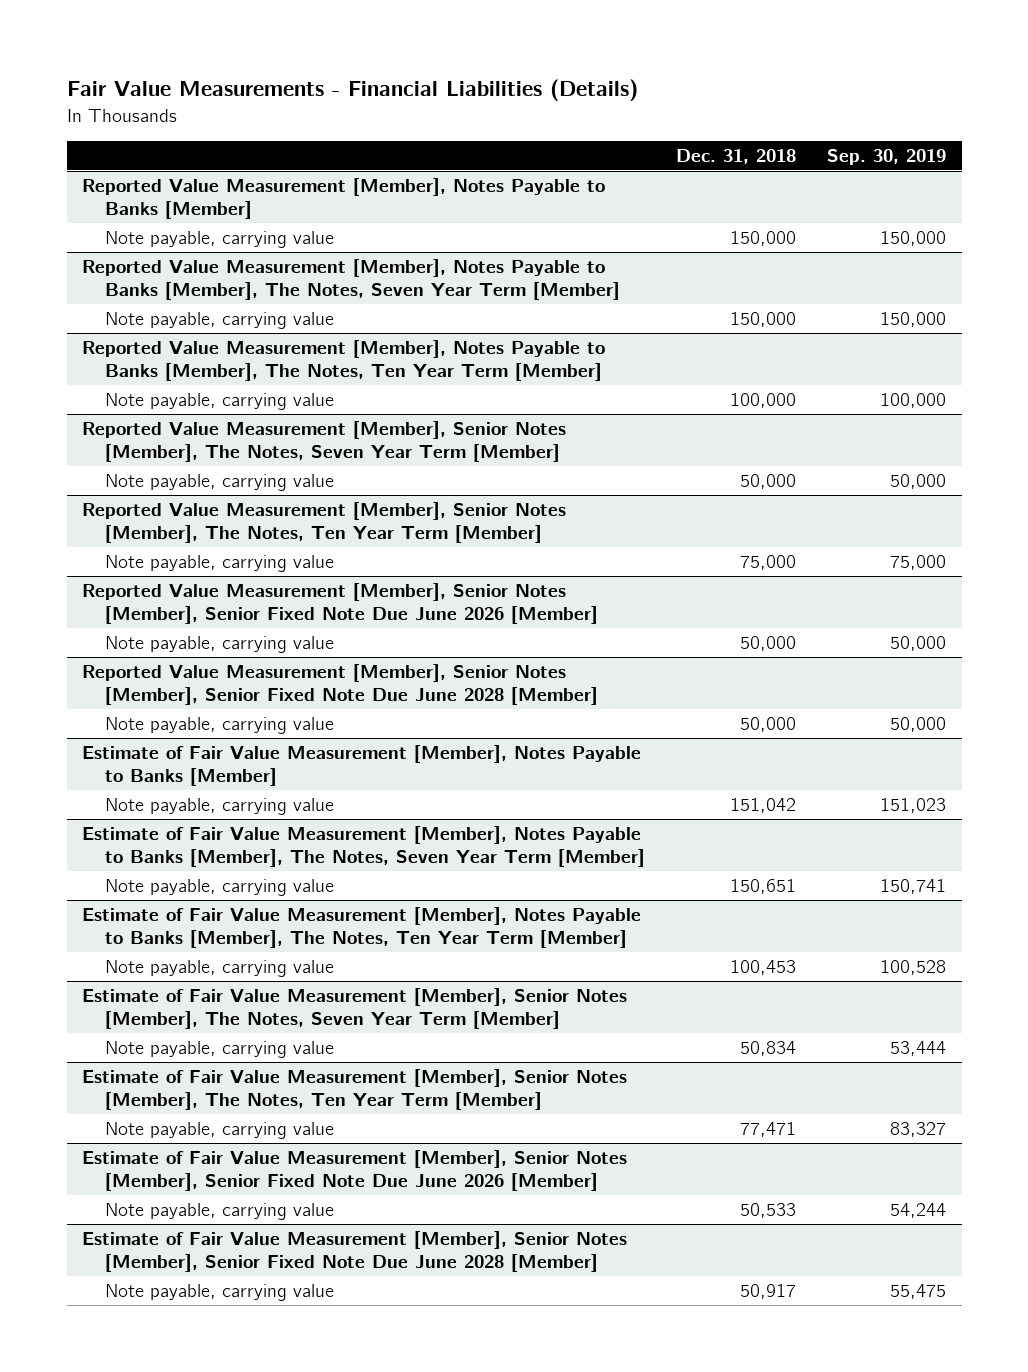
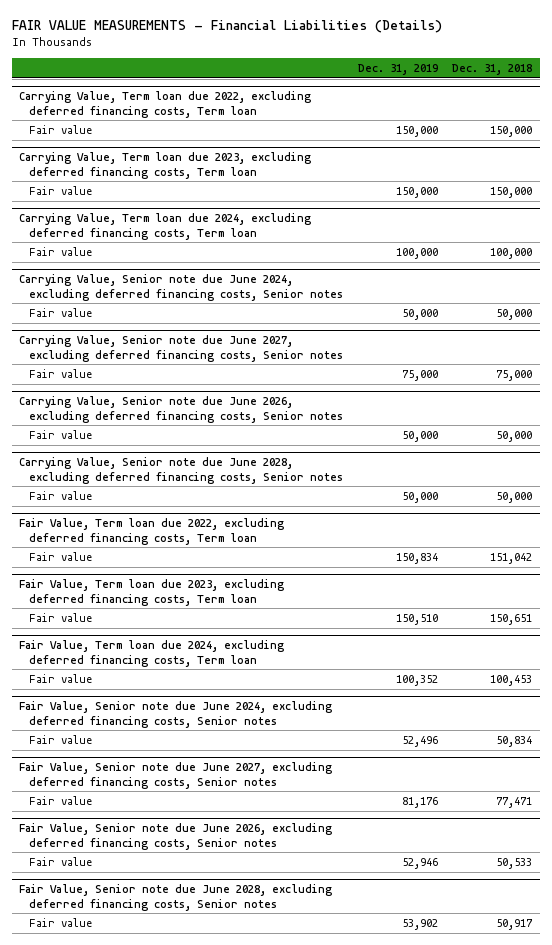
[66,79,638,102] Fair Value Measurements - Financial Liabilities (Details) -> [12,20,443,34] FAIR VALUE MEASUREMENTS - Financial Liabilities (Details)
[827,149,947,166] Sep. 30, 2019 -> none
none -> [357,63,438,75] Dec. 31, 2019
[82,177,606,220] Reported Value Measurement [Member], Notes Payable to Banks [Member] -> none
[82,258,620,301] Reported Value Measurement [Member], Notes Payable to Banks [Member], The Notes, Seven Year Term [Member] -> none
[82,339,606,382] Reported Value Measurement [Member], Notes Payable to Banks [Member], The Notes, Ten Year Term [Member] -> none
[82,420,567,463] Reported Value Measurement [Member], Senior Notes [Member], The Notes, Seven Year Term [Member] -> none
[82,501,567,544] Reported Value Measurement [Member], Senior Notes [Member], The Notes, Ten Year Term [Member] -> none
[82,582,598,625] Reported Value Measurement [Member], Senior Notes [Member], Senior Fixed Note Due June 2026 [Member] -> none
[82,663,598,706] Reported Value Measurement [Member], Senior Notes [Member], Senior Fixed Note Due June 2028 [Member] -> none
[82,744,642,787] Estimate of Fair Value Measurement [Member], Notes Payable to Banks [Member] -> none
[82,825,645,868] Estimate of Fair Value Measurement [Member], Notes Payable to Banks [Member], The Notes, Seven Year Term [Member] -> none
[82,906,642,949] Estimate of Fair Value Measurement [Member], Notes Payable to Banks [Member], The Notes, Ten Year Term [Member] -> none
[82,987,628,1030] Estimate of Fair Value Measurement [Member], Senior Notes [Member], The Notes, Seven Year Term [Member] -> none
[82,1068,628,1111] Estimate of Fair Value Measurement [Member], Senior Notes [Member], The Notes, Ten Year Term [Member] -> none
[82,1149,628,1192] Estimate of Fair Value Measurement [Member], Senior Notes [Member], Senior Fixed Note Due June 2026 [Member] -> none
[82,1230,628,1273] Estimate of Fair Value Measurement [Member], Senior Notes [Member], Senior Fixed Note Due June 2028 [Member] -> none
none -> [19,91,312,118] Carrying Value, Term loan due 2022, excluding deferred financing costs, Term loan
[104,230,334,248] Note payable, carrying value -> [28,124,92,134] Fair value
none -> [19,152,312,179] Carrying Value, Term loan due 2023, excluding deferred financing costs, Term loan
[104,311,334,329] Note payable, carrying value -> [28,185,92,195] Fair value
none -> [19,213,312,240] Carrying Value, Term loan due 2024, excluding deferred financing costs, Term loan
[104,392,334,410] Note payable, carrying value -> [28,246,92,256] Fair value
none -> [19,274,343,301] Carrying Value, Senior note due June 2024, excluding deferred financing costs, Senior notes
[104,473,334,491] Note payable, carrying value -> [28,307,92,317] Fair value
none -> [19,335,343,362] Carrying Value, Senior note due June 2027, excluding deferred financing costs, Senior notes
[104,554,334,572] Note payable, carrying value -> [28,368,92,378] Fair value
none -> [19,396,343,423] Carrying Value, Senior note due June 2026, excluding deferred financing costs, Senior notes
[104,635,334,653] Note payable, carrying value -> [28,429,92,439] Fair value
none -> [19,457,343,484] Carrying Value, Senior note due June 2028, excluding deferred financing costs, Senior notes
[104,716,334,734] Note payable, carrying value -> [28,490,92,500] Fair value
none -> [19,518,285,545] Fair Value, Term loan due 2022, excluding deferred financing costs, Term loan
[104,797,334,815] Note payable, carrying value -> [28,551,92,561] Fair value
none -> [19,579,285,606] Fair Value, Term loan due 2023, excluding deferred financing costs, Term loan
[104,878,334,896] Note payable, carrying value -> [28,612,92,622] Fair value
none -> [19,640,285,667] Fair Value, Term loan due 2024, excluding deferred financing costs, Term loan
[104,959,334,977] Note payable, carrying value -> [28,673,92,683] Fair value
none -> [19,701,333,728] Fair Value, Senior note due June 2024, excluding deferred financing costs, Senior notes
[104,1040,334,1058] Note payable, carrying value -> [28,734,92,744] Fair value
none -> [19,762,333,789] Fair Value, Senior note due June 2027, excluding deferred financing costs, Senior notes
[104,1121,334,1139] Note payable, carrying value -> [28,795,92,805] Fair value
none -> [19,823,333,850] Fair Value, Senior note due June 2026, excluding deferred financing costs, Senior notes
[104,1202,334,1220] Note payable, carrying value -> [28,856,92,866] Fair value
none -> [19,884,333,911] Fair Value, Senior note due June 2028, excluding deferred financing costs, Senior notes
[104,1283,334,1301] Note payable, carrying value -> [28,917,92,927] Fair value

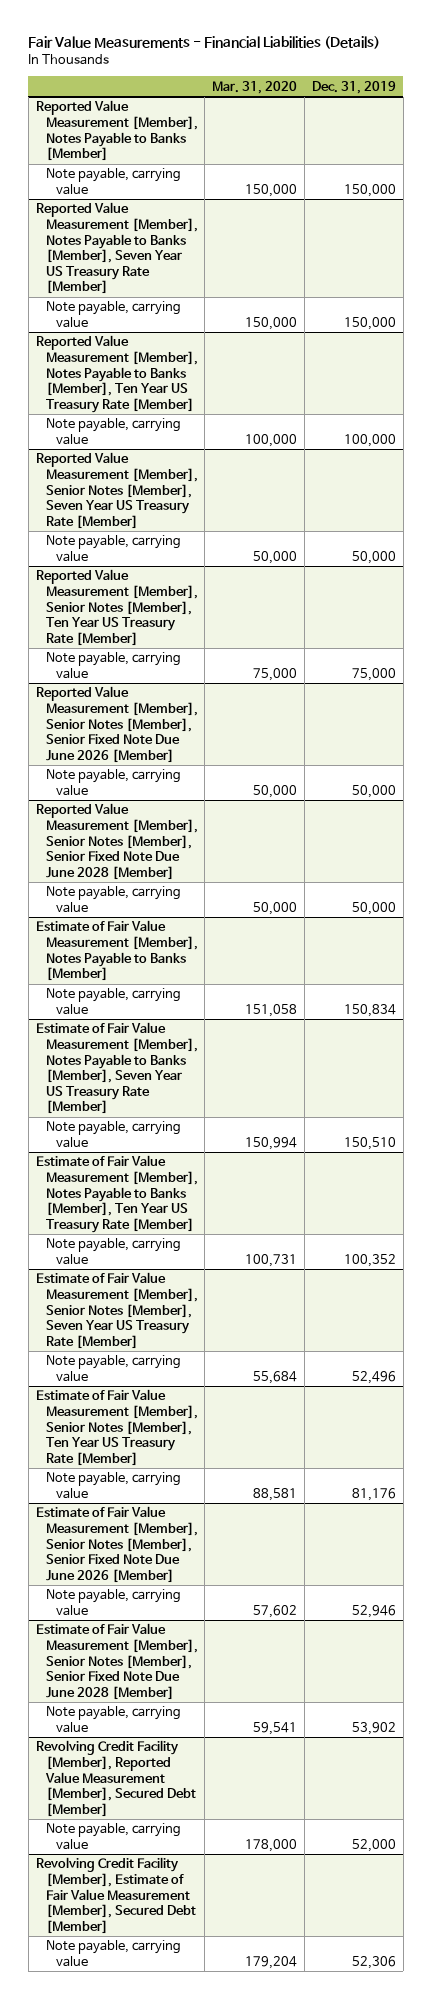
[12,20,443,34] FAIR VALUE MEASUREMENTS - Financial Liabilities (Details) -> [28,36,381,50] Fair Value Measurements - Financial Liabilities (Details)
[452,63,533,75] Dec. 31, 2018 -> none
none -> [212,80,298,94] Mar. 31, 2020
[19,91,312,118] Carrying Value, Term loan due 2022, excluding deferred financing costs, Term loan -> none
[19,152,312,179] Carrying Value, Term loan due 2023, excluding deferred financing costs, Term loan -> none
[19,213,312,240] Carrying Value, Term loan due 2024, excluding deferred financing costs, Term loan -> none
[19,274,343,301] Carrying Value, Senior note due June 2024, excluding deferred financing costs, Senior notes -> none
[19,335,343,362] Carrying Value, Senior note due June 2027, excluding deferred financing costs, Senior notes -> none
[19,396,343,423] Carrying Value, Senior note due June 2026, excluding deferred financing costs, Senior notes -> none
[19,457,343,484] Carrying Value, Senior note due June 2028, excluding deferred financing costs, Senior notes -> none
[19,518,285,545] Fair Value, Term loan due 2022, excluding deferred financing costs, Term loan -> none
[19,579,285,606] Fair Value, Term loan due 2023, excluding deferred financing costs, Term loan -> none
[19,640,285,667] Fair Value, Term loan due 2024, excluding deferred financing costs, Term loan -> none
[19,701,333,728] Fair Value, Senior note due June 2024, excluding deferred financing costs, Senior notes -> none
[19,762,333,789] Fair Value, Senior note due June 2027, excluding deferred financing costs, Senior notes -> none
[19,823,333,850] Fair Value, Senior note due June 2026, excluding deferred financing costs, Senior notes -> none
[19,884,333,911] Fair Value, Senior note due June 2028, excluding deferred financing costs, Senior notes -> none
none -> [35,100,198,162] Reported Value Measurement [Member], Notes Payable to Banks [Member]
[28,124,92,134] Fair value -> [45,168,181,195] Note payable, carrying value
none -> [35,202,198,295] Reported Value Measurement [Member], Notes Payable to Banks [Member], Seven Year US Treasury Rate [Member]
[28,185,92,195] Fair value -> [45,301,181,328] Note payable, carrying value
none -> [35,335,198,413] Reported Value Measurement [Member], Notes Payable to Banks [Member], Ten Year US Treasury Rate [Member]
[28,246,92,256] Fair value -> [45,418,181,445] Note payable, carrying value
none -> [35,452,198,529] Reported Value Measurement [Member], Senior Notes [Member], Seven Year US Treasury Rate [Member]
[28,307,92,317] Fair value -> [45,535,181,562] Note payable, carrying value
none -> [35,569,198,646] Reported Value Measurement [Member], Senior Notes [Member], Ten Year US Treasury Rate [Member]
[28,368,92,378] Fair value -> [45,652,181,679] Note payable, carrying value
none -> [35,686,198,763] Reported Value Measurement [Member], Senior Notes [Member], Senior Fixed Note Due June 2026 [Member]
[28,429,92,439] Fair value -> [45,769,181,796] Note payable, carrying value
none -> [35,803,198,880] Reported Value Measurement [Member], Senior Notes [Member], Senior Fixed Note Due June 2028 [Member]
[28,490,92,500] Fair value -> [45,886,181,913] Note payable, carrying value
none -> [35,920,198,982] Estimate of Fair Value Measurement [Member], Notes Payable to Banks [Member]
[28,551,92,561] Fair value -> [45,988,181,1015] Note payable, carrying value
none -> [35,1022,198,1115] Estimate of Fair Value Measurement [Member], Notes Payable to Banks [Member], Seven Year US Treasury Rate [Member]
[28,612,92,622] Fair value -> [45,1121,181,1148] Note payable, carrying value
none -> [35,1155,198,1233] Estimate of Fair Value Measurement [Member], Notes Payable to Banks [Member], Ten Year US Treasury Rate [Member]
[28,673,92,683] Fair value -> [45,1238,181,1265] Note payable, carrying value
none -> [35,1272,198,1349] Estimate of Fair Value Measurement [Member], Senior Notes [Member], Seven Year US Treasury Rate [Member]
[28,734,92,744] Fair value -> [45,1355,181,1382] Note payable, carrying value
none -> [35,1389,198,1466] Estimate of Fair Value Measurement [Member], Senior Notes [Member], Ten Year US Treasury Rate [Member]
[28,795,92,805] Fair value -> [45,1472,181,1499] Note payable, carrying value
none -> [35,1506,198,1583] Estimate of Fair Value Measurement [Member], Senior Notes [Member], Senior Fixed Note Due June 2026 [Member]
[28,856,92,866] Fair value -> [45,1589,181,1616] Note payable, carrying value
none -> [35,1623,198,1700] Estimate of Fair Value Measurement [Member], Senior Notes [Member], Senior Fixed Note Due June 2028 [Member]
[28,917,92,927] Fair value -> [45,1706,181,1733] Note payable, carrying value
none -> [35,1740,196,1817] Revolving Credit Facility [Member], Reported Value Measurement [Member], Secured Debt [Member]
none -> [45,1823,181,1850] Note payable, carrying value
none -> [35,1857,196,1934] Revolving Credit Facility [Member], Estimate of Fair Value Measurement [Member], Secured Debt [Member]
none -> [45,1940,181,1967] Note payable, carrying value

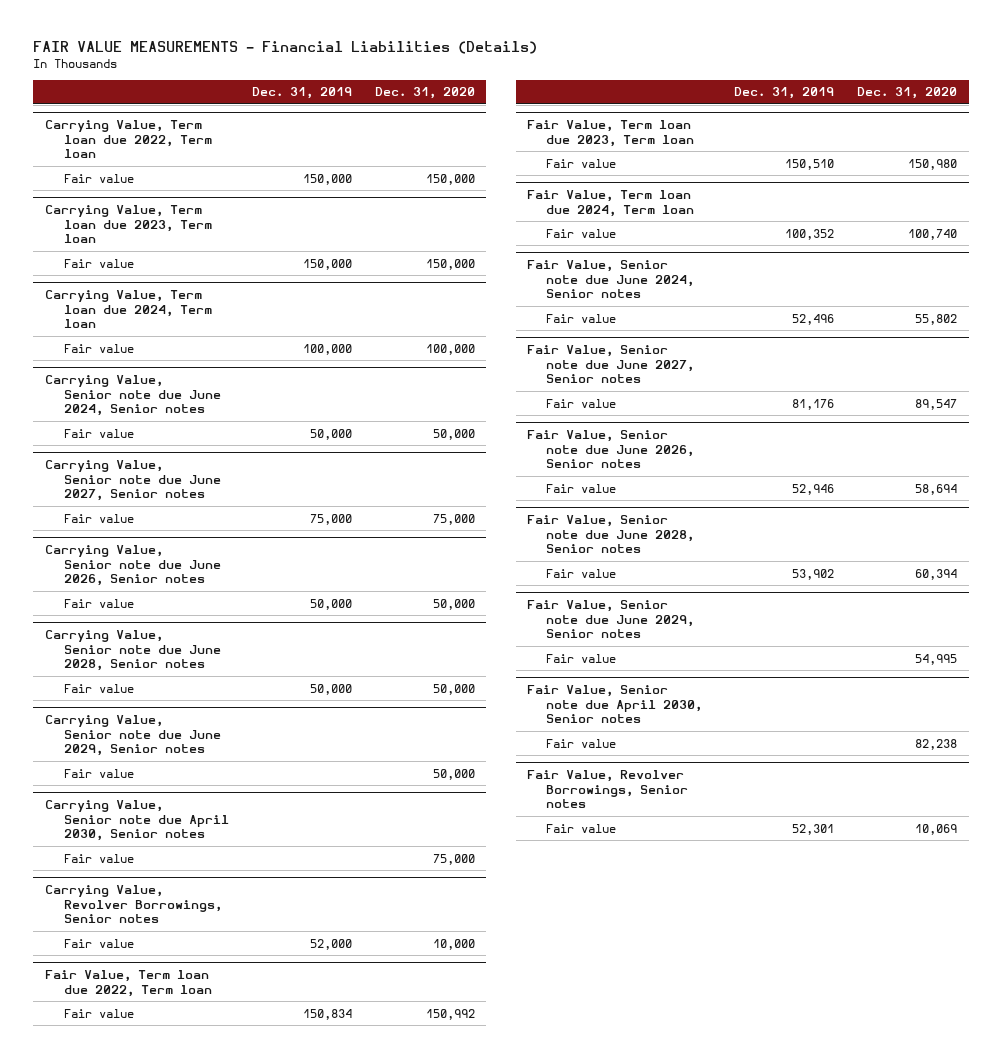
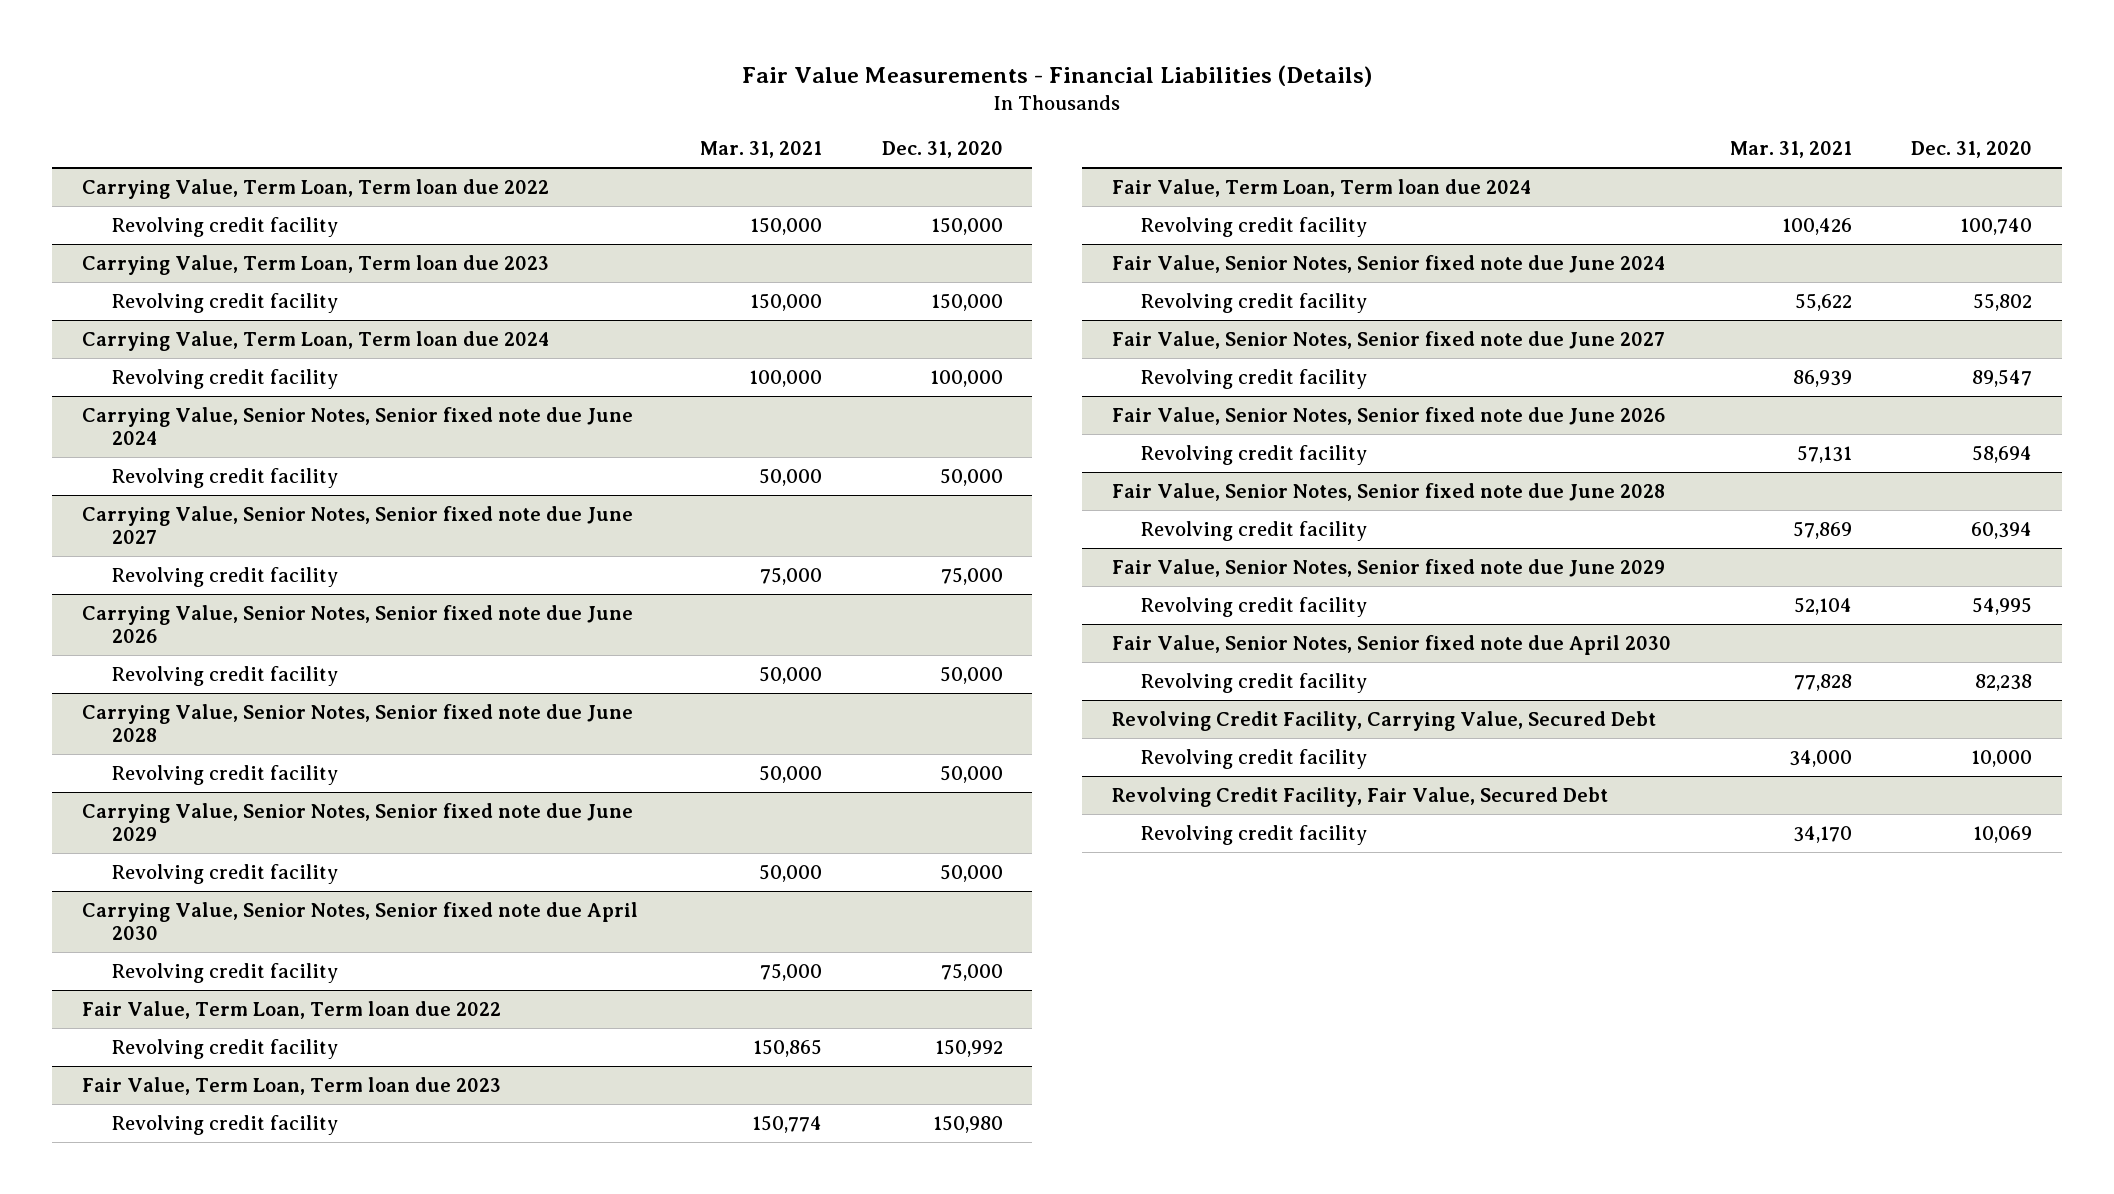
[33,40,538,54] FAIR VALUE MEASUREMENTS - Financial Liabilities (Details) -> [742,65,1373,88] Fair Value Measurements - Financial Liabilities (Details)
[251,87,352,100] Dec. 31, 2019 -> none
none -> [700,141,823,159] Mar. 31, 2021
[44,884,222,924] Carrying Value, Revolver Borrowings, Senior notes -> none
[63,938,134,948] Fair value -> none
[527,769,689,809] Fair Value, Revolver Borrowings, Senior notes -> none
[44,119,212,159] Carrying Value, Term loan due 2022, Term loan -> [82,178,550,199] Carrying Value, Term Loan, Term loan due 2022
[63,173,134,183] Fair value -> [111,216,338,237] Revolving credit facility
[44,204,212,244] Carrying Value, Term loan due 2023, Term loan -> [82,254,550,275] Carrying Value, Term Loan, Term loan due 2023
[63,258,134,268] Fair value -> [111,292,338,313] Revolving credit facility
[44,289,212,329] Carrying Value, Term loan due 2024, Term loan -> [82,330,550,351] Carrying Value, Term Loan, Term loan due 2024
[63,343,134,353] Fair value -> [111,368,338,389] Revolving credit facility
[44,374,221,417] Carrying Value, Senior note due June 2024, Senior notes -> [82,406,634,446] Carrying Value, Senior Notes, Senior fixed note due June 2024
[63,428,134,438] Fair value -> [111,467,338,488] Revolving credit facility
[44,459,221,502] Carrying Value, Senior note due June 2027, Senior notes -> [82,505,634,545] Carrying Value, Senior Notes, Senior fixed note due June 2027
[63,513,134,523] Fair value -> [111,566,338,587] Revolving credit facility
[44,544,221,587] Carrying Value, Senior note due June 2026, Senior notes -> [82,604,634,644] Carrying Value, Senior Notes, Senior fixed note due June 2026
[63,598,134,608] Fair value -> [111,665,338,686] Revolving credit facility
[44,629,221,672] Carrying Value, Senior note due June 2028, Senior notes -> [82,703,634,743] Carrying Value, Senior Notes, Senior fixed note due June 2028
[63,683,134,693] Fair value -> [111,764,338,785] Revolving credit facility
[44,714,221,757] Carrying Value, Senior note due June 2029, Senior notes -> [82,802,634,842] Carrying Value, Senior Notes, Senior fixed note due June 2029
[63,768,134,778] Fair value -> [111,863,338,884] Revolving credit facility
[44,799,229,842] Carrying Value, Senior note due April 2030, Senior notes -> [82,901,639,941] Carrying Value, Senior Notes, Senior fixed note due April 2030
[63,853,134,863] Fair value -> [111,962,338,983] Revolving credit facility
[44,969,212,997] Fair Value, Term loan due 2022, Term loan -> [82,1000,502,1019] Fair Value, Term Loan, Term loan due 2022
[63,1008,134,1018] Fair value -> [111,1038,338,1059] Revolving credit facility
[527,119,695,147] Fair Value, Term loan due 2023, Term loan -> [82,1076,502,1095] Fair Value, Term Loan, Term loan due 2023
[546,158,617,168] Fair value -> [111,1114,338,1135] Revolving credit facility
[527,189,695,217] Fair Value, Term loan due 2024, Term loan -> [1111,178,1531,197] Fair Value, Term Loan, Term loan due 2024
[546,228,617,238] Fair value -> [1141,216,1368,237] Revolving credit facility
[527,259,695,299] Fair Value, Senior note due June 2024, Senior notes -> [1111,254,1665,273] Fair Value, Senior Notes, Senior fixed note due June 2024
[546,313,617,323] Fair value -> [1141,292,1368,313] Revolving credit facility
[527,344,695,384] Fair Value, Senior note due June 2027, Senior notes -> [1111,330,1665,349] Fair Value, Senior Notes, Senior fixed note due June 2027
[546,398,617,408] Fair value -> [1141,368,1368,389] Revolving credit facility
[527,429,695,469] Fair Value, Senior note due June 2026, Senior notes -> [1111,406,1665,425] Fair Value, Senior Notes, Senior fixed note due June 2026
[546,483,617,493] Fair value -> [1141,444,1368,465] Revolving credit facility
[527,514,695,554] Fair Value, Senior note due June 2028, Senior notes -> [1111,482,1665,501] Fair Value, Senior Notes, Senior fixed note due June 2028
[546,568,617,578] Fair value -> [1141,520,1368,541] Revolving credit facility
[527,599,695,639] Fair Value, Senior note due June 2029, Senior notes -> [1111,558,1665,577] Fair Value, Senior Notes, Senior fixed note due June 2029
[546,653,617,663] Fair value -> [1141,596,1368,617] Revolving credit facility
[527,684,703,724] Fair Value, Senior note due April 2030, Senior notes -> [1111,634,1671,655] Fair Value, Senior Notes, Senior fixed note due April 2030
[546,738,617,748] Fair value -> [1141,672,1368,693] Revolving credit facility
none -> [1111,710,1656,731] Revolving Credit Facility, Carrying Value, Secured Debt
none -> [1141,748,1368,769] Revolving credit facility
none -> [1111,786,1608,807] Revolving Credit Facility, Fair Value, Secured Debt
[546,823,617,833] Fair value -> [1141,824,1368,845] Revolving credit facility

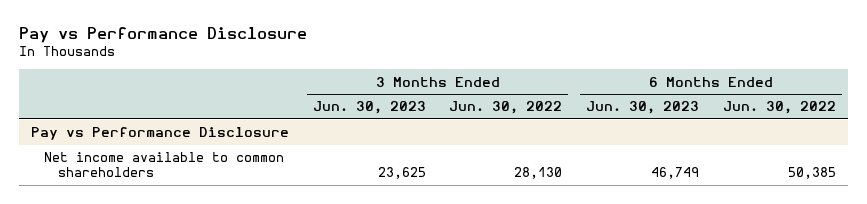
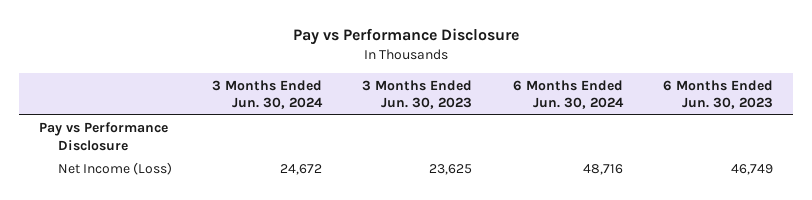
[449,101,563,115] Jun. 30, 2022 -> none
[723,101,837,115] Jun. 30, 2022 -> none
none -> [211,79,323,110] 3 Months Ended Jun. 30, 2024
none -> [512,79,624,110] 6 Months Ended Jun. 30, 2024
[44,152,285,178] Net income available to common shareholders -> [57,162,172,176] Net Income (Loss)

